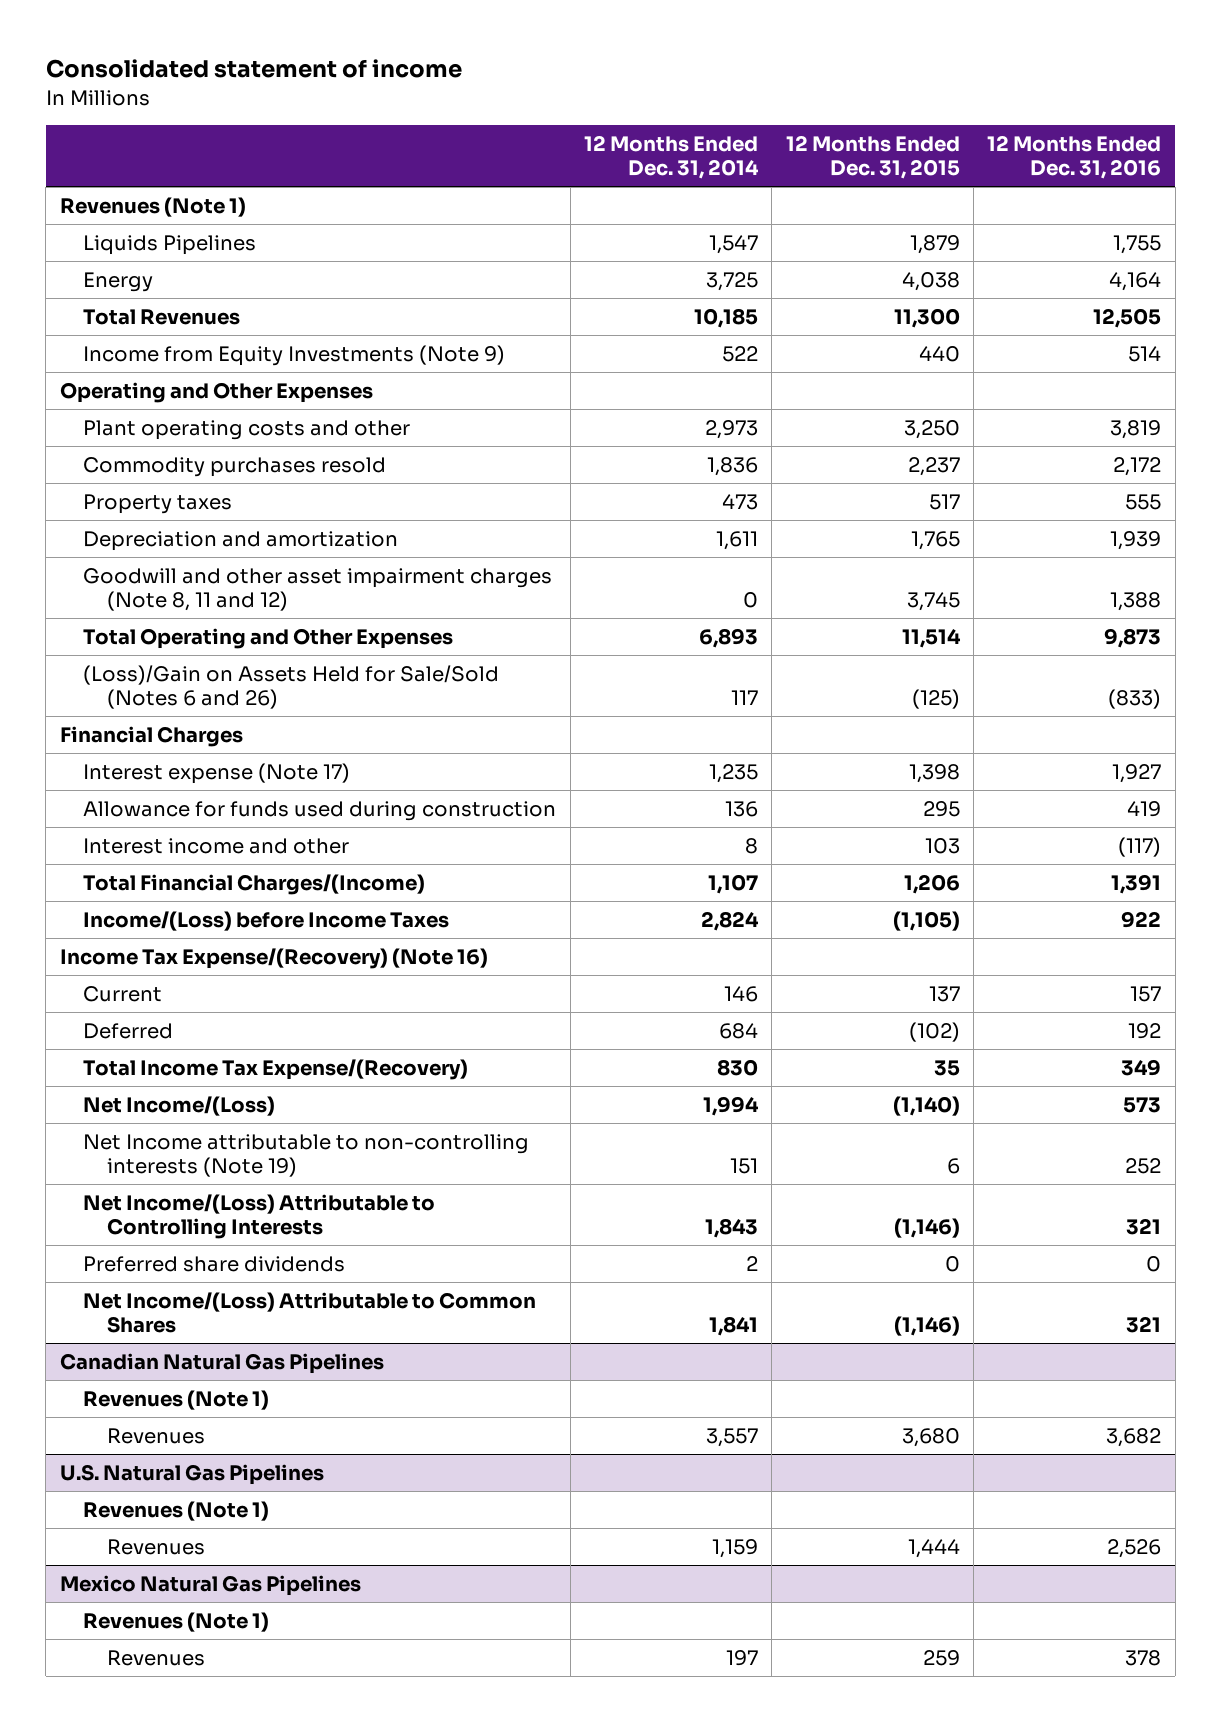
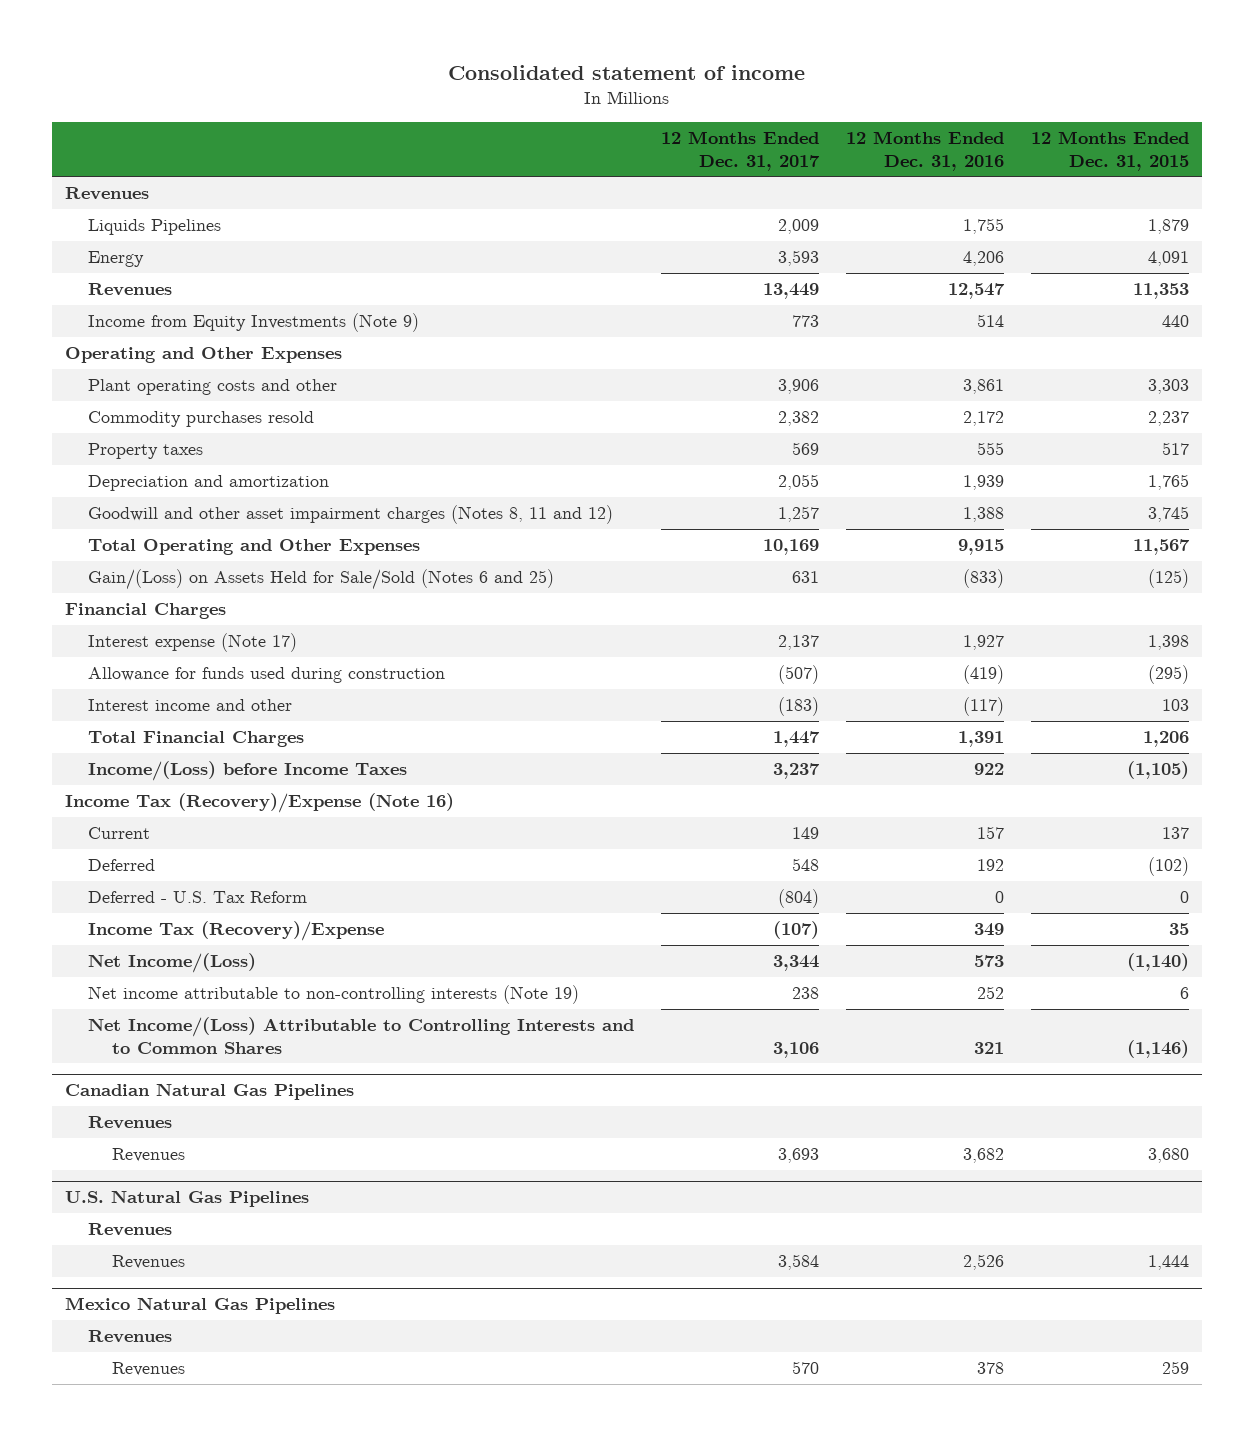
[584,134,760,179] 12 Months Ended Dec. 31, 2014 -> none
none -> [661,131,821,171] 12 Months Ended Dec. 31, 2017
[59,196,246,217] Revenues (Note 1) -> [65,187,150,201] Revenues
[901,271,960,291] 4,038 -> [1147,251,1189,267] 4,091
[1109,271,1162,291] 4,164 -> [963,251,1005,267] 4,206
[83,308,241,325] Total Revenues -> [88,283,173,297] Revenues
[893,307,960,328] 11,300 -> [1132,283,1189,300] 11,353
[1093,307,1162,328] 12,505 -> [948,283,1006,300] 12,547
[903,419,960,439] 3,250 -> [1147,379,1189,395] 3,303
[1110,419,1162,439] 3,819 -> [963,379,1005,395] 3,861
[83,567,553,612] Goodwill and other asset impairment charges (Note 8, 11 and 12) -> [88,505,614,525] Goodwill and other asset impairment charges (Notes 8, 11 and 12)
[901,627,961,648] 11,514 -> [1132,539,1190,556] 11,567
[1104,627,1162,648] 9,873 -> [958,539,1005,556] 9,915
[83,664,500,710] (Loss)/Gain on Assets Held for Sale/Sold (Notes 6 and 26) -> [88,569,555,591] Gain/(Loss) on Assets Held for Sale/Sold (Notes 6 and 25)
[922,800,960,817] 295 -> [1147,665,1189,685] (295)
[1127,800,1162,817] 419 -> [963,665,1005,685] (419)
[83,873,426,895] Total Financial Charges/(Income) -> [88,731,305,748] Total Financial Charges
[59,947,488,969] Income Tax Expense/(Recovery) (Note 16) -> [65,793,455,814] Income Tax (Recovery)/Expense (Note 16)
none -> [88,891,308,904] Deferred - U.S. Tax Reform
[83,1058,469,1080] Total Income Tax Expense/(Recovery) -> [88,921,385,942] Income Tax (Recovery)/Expense
[83,1255,346,1272] Preferred share dividends -> none
[83,1291,537,1334] Net Income/(Loss) Attributable to Common Shares -> none
[83,1133,530,1178] Net Income attributable to non-controlling interests (Note 19) -> [88,985,580,1005] Net income attributable to non-controlling interests (Note 19)
[83,1193,436,1240] Net Income/(Loss) Attributable to Controlling Interests -> [88,1017,635,1054] Net Income/(Loss) Attributable to Controlling Interests and to Common Shares
[83,1389,270,1410] Revenues (Note 1) -> [88,1116,173,1130] Revenues
[83,1500,270,1521] Revenues (Note 1) -> [88,1223,173,1237] Revenues
[83,1611,270,1632] Revenues (Note 1) -> [88,1330,173,1344] Revenues

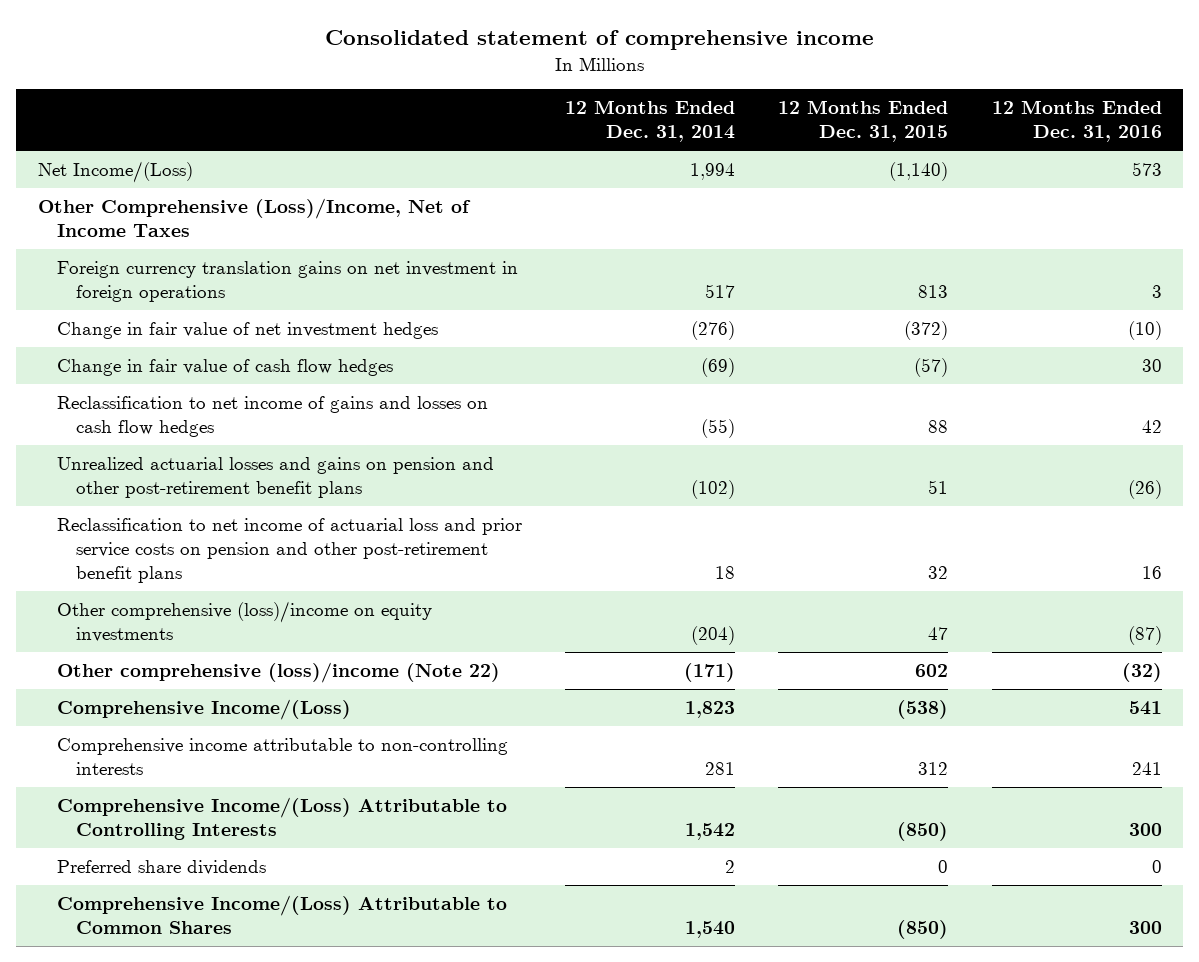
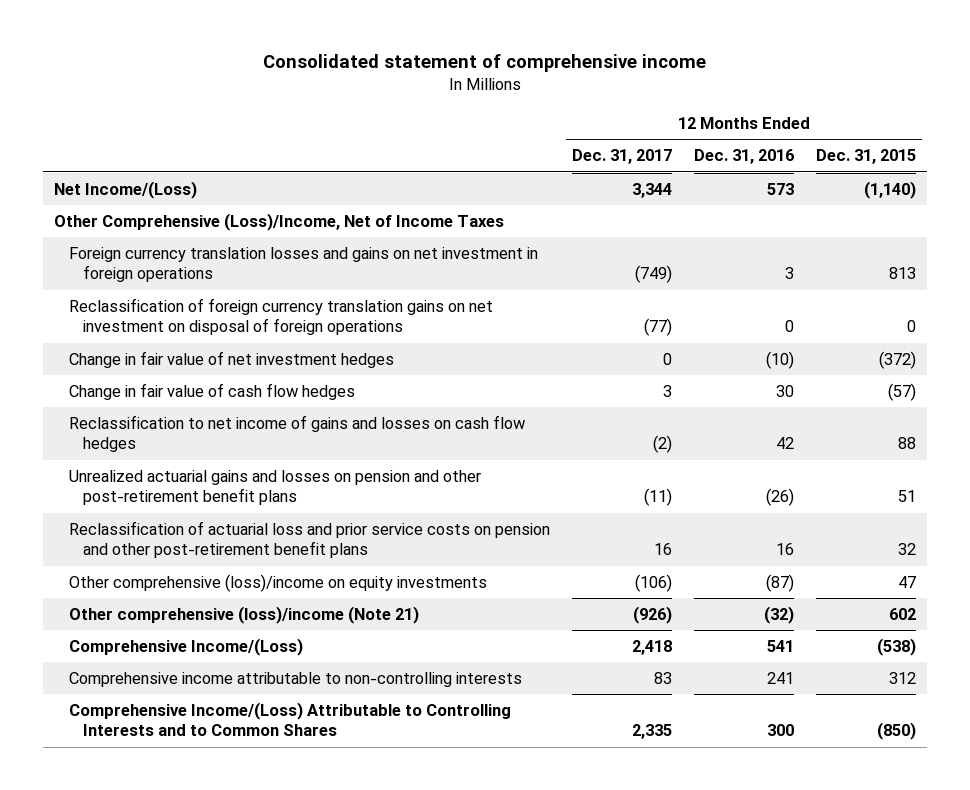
[565,100,736,143] 12 Months Ended Dec. 31, 2014 -> none
none -> [571,149,672,165] Dec. 31, 2017
[56,261,518,302] Foreign currency translation gains on net investment in foreign operations -> [68,246,538,283] Foreign currency translation losses and gains on net investment in foreign operations
none -> [68,297,493,336] Reclassification of foreign currency translation gains on net investment on disposal of foreign operations
[56,457,494,498] Unrealized actuarial losses and gains on pension and other post-retirement benefit plans -> [68,469,481,506] Unrealized actuarial gains and losses on pension and other post-retirement benefit plans
[56,518,522,583] Reclassification to net income of actuarial loss and prior service costs on pension and other post-retirement benefit plans -> [68,520,550,559] Reclassification of actuarial loss and prior service costs on pension and other post-retirement benefit plans
[56,662,500,684] Other comprehensive (loss)/income (Note 22) -> [68,605,419,624] Other comprehensive (loss)/income (Note 21)
[56,860,266,876] Preferred share dividends -> none
[56,895,507,934] Comprehensive Income/(Loss) Attributable to Common Shares -> none
[56,797,507,840] Comprehensive Income/(Loss) Attributable to Controlling Interests -> [68,701,511,737] Comprehensive Income/(Loss) Attributable to Controlling Interests and to Common Shares

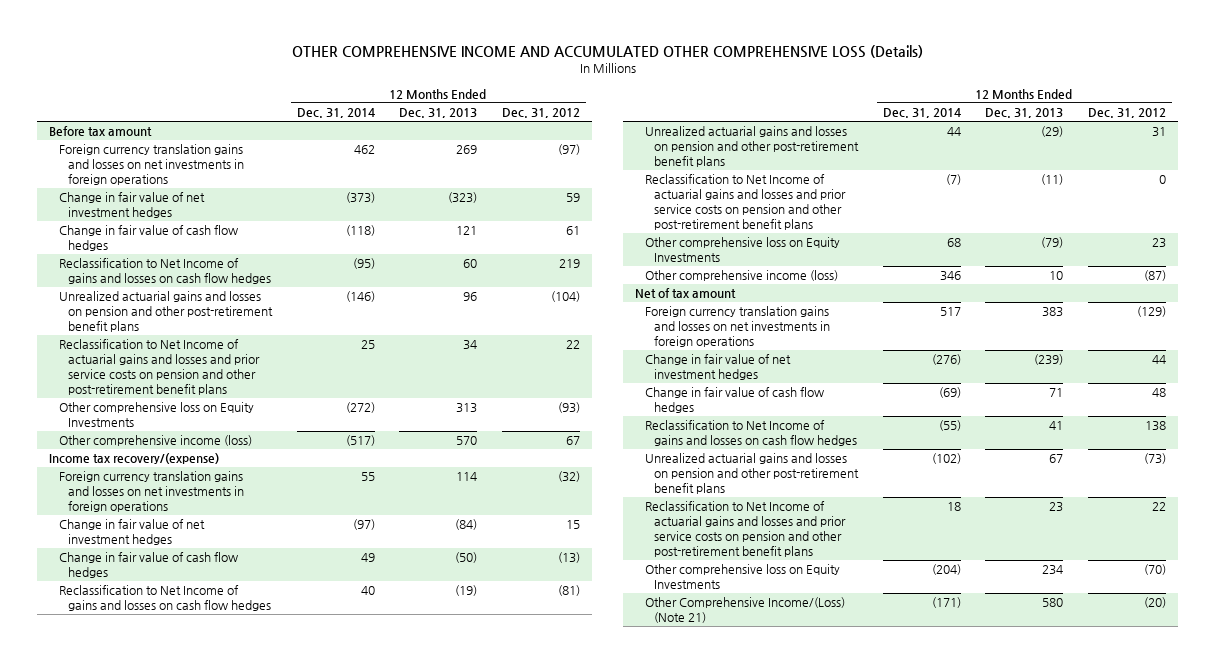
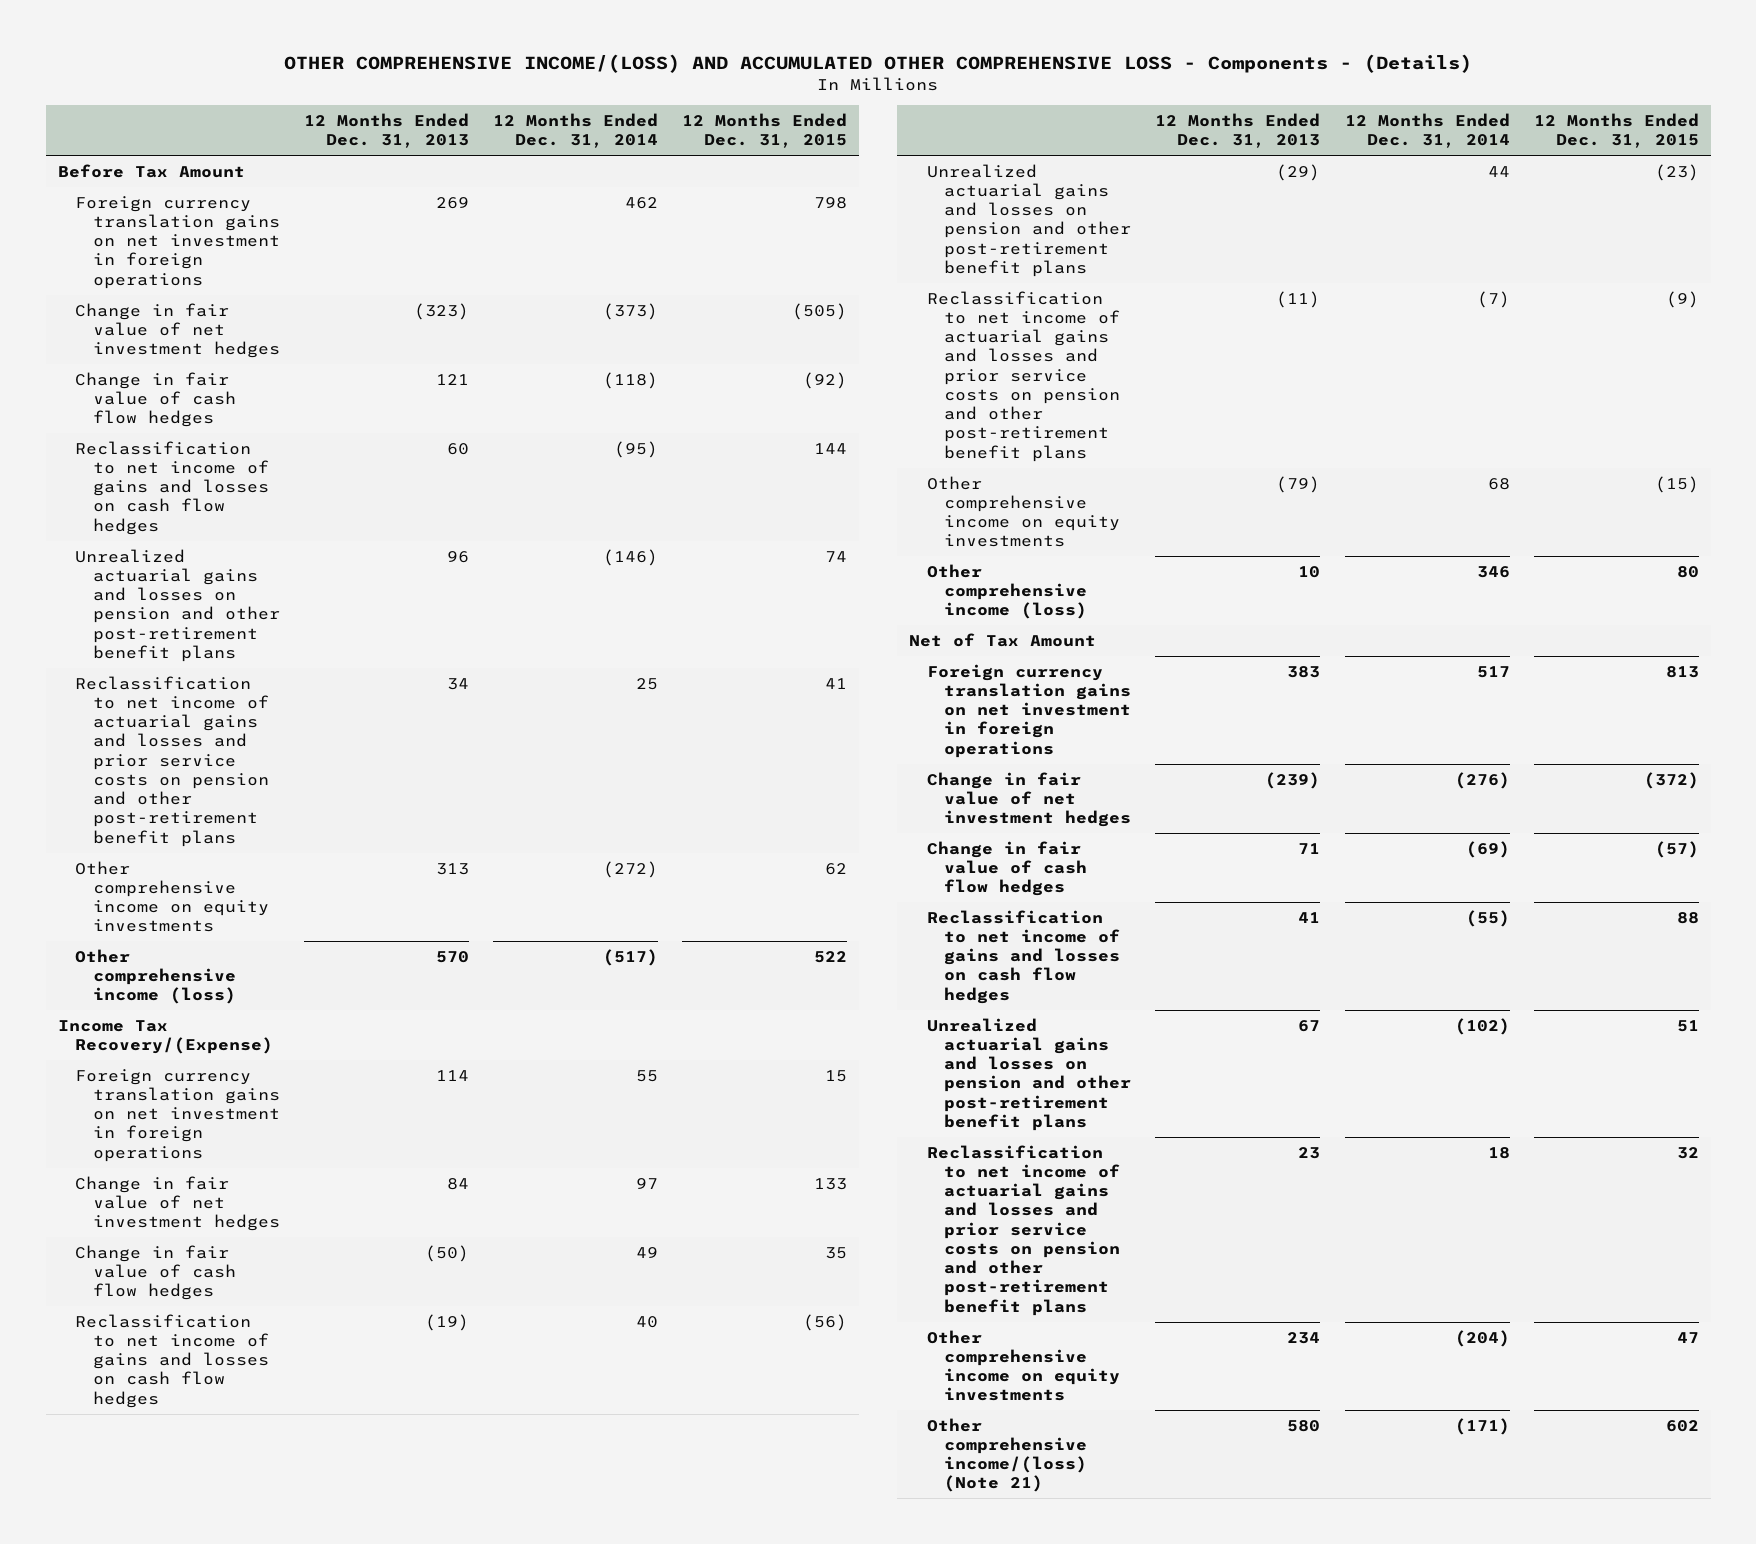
[291,44,923,58] OTHER COMPREHENSIVE INCOME AND ACCUMULATED OTHER COMPREHENSIVE LOSS (Details) -> [284,54,1473,74] OTHER COMPREHENSIVE INCOME/(LOSS) AND ACCUMULATED OTHER COMPREHENSIVE LOSS - Components - (Details)
[502,108,581,119] Dec. 31, 2012 -> none
none -> [681,113,847,149] 12 Months Ended Dec. 31, 2015
[49,126,153,137] Before tax amount -> [57,163,245,178] Before Tax Amount
[58,144,245,186] Foreign currency translation gains and losses on net investments in foreign operations -> [75,195,280,289] Foreign currency translation gains on net investment in foreign operations
[58,258,272,285] Reclassification to Net Income of gains and losses on cash flow hedges -> [75,440,269,535] Reclassification to net income of gains and losses on cash flow hedges
[58,339,261,396] Reclassification to Net Income of actuarial gains and losses and prior service costs on pension and other post-retirement benefit plans -> [75,675,269,847] Reclassification to net income of actuarial gains and losses and prior service costs on pension and other post-retirement benefit plans
[58,402,254,428] Other comprehensive loss on Equity Investments -> [75,860,269,933] Other comprehensive income on equity investments
[49,453,220,465] Income tax recovery/(expense) -> [57,1019,274,1054] Income Tax Recovery/(Expense)
[58,471,245,513] Foreign currency translation gains and losses on net investments in foreign operations -> [75,1068,280,1162] Foreign currency translation gains on net investment in foreign operations
[352,519,375,531] (97) -> [635,1177,658,1189] 97
[455,519,478,531] (84) -> [446,1177,469,1190] 84
[58,585,272,612] Reclassification to Net Income of gains and losses on cash flow hedges -> [75,1313,269,1408] Reclassification to net income of gains and losses on cash flow hedges
[644,174,847,231] Reclassification to Net Income of actuarial gains and losses and prior service costs on pension and other post-retirement benefit plans -> [926,290,1121,462] Reclassification to net income of actuarial gains and losses and prior service costs on pension and other post-retirement benefit plans
[644,237,840,263] Other comprehensive loss on Equity Investments -> [926,475,1121,548] Other comprehensive income on equity investments
[635,288,737,299] Net of tax amount -> [909,632,1097,647] Net of Tax Amount
[644,306,831,348] Foreign currency translation gains and losses on net investments in foreign operations -> [926,663,1132,758] Foreign currency translation gains on net investment in foreign operations
[644,420,858,447] Reclassification to Net Income of gains and losses on cash flow hedges -> [926,909,1121,1004] Reclassification to net income of gains and losses on cash flow hedges
[644,501,847,558] Reclassification to Net Income of actuarial gains and losses and prior service costs on pension and other post-retirement benefit plans -> [926,1144,1121,1316] Reclassification to net income of actuarial gains and losses and prior service costs on pension and other post-retirement benefit plans
[644,564,840,590] Other comprehensive loss on Equity Investments -> [926,1329,1121,1402] Other comprehensive income on equity investments
[644,597,845,624] Other Comprehensive Income/(Loss) (Note 21) -> [926,1417,1088,1493] Other comprehensive income/(loss) (Note 21)

